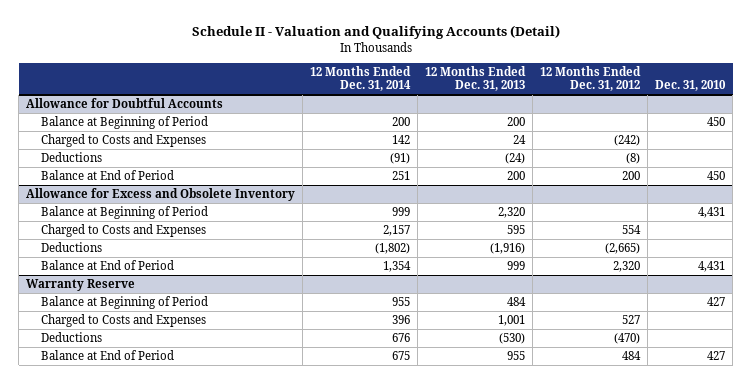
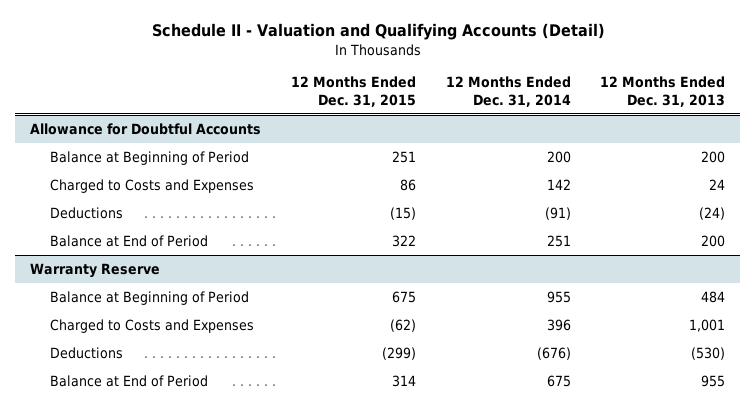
[540,65,642,92] 12 Months Ended Dec. 31, 2012 -> none
[655,80,727,92] Dec. 31, 2010 -> none
none -> [290,75,416,107] 12 Months Ended Dec. 31, 2015
[26,187,296,201] Allowance for Excess and Obsolete Inventory -> none
[41,205,209,219] Balance at Beginning of Period -> none
[41,223,207,237] Charged to Costs and Expenses -> none
[41,241,103,252] Deductions -> none
[41,259,175,270] Balance at End of Period -> none
[392,332,411,342] 676 -> [536,346,571,360] (676)

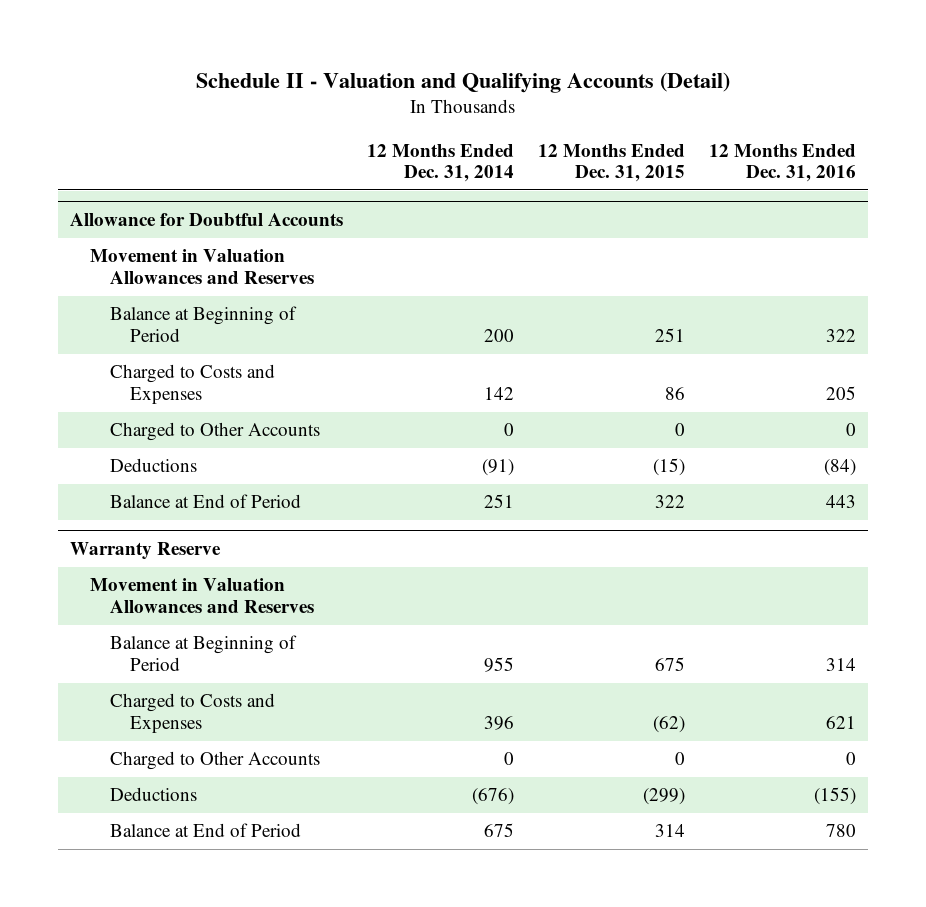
[600,75,726,107] 12 Months Ended Dec. 31, 2013 -> none
none -> [708,143,856,183] 12 Months Ended Dec. 31, 2016
none -> [90,249,314,284] Movement in Valuation Allowances and Reserves
none -> [109,422,320,442] Charged to Other Accounts
none -> [90,578,314,613] Movement in Valuation Allowances and Reserves
none -> [109,751,320,771] Charged to Other Accounts

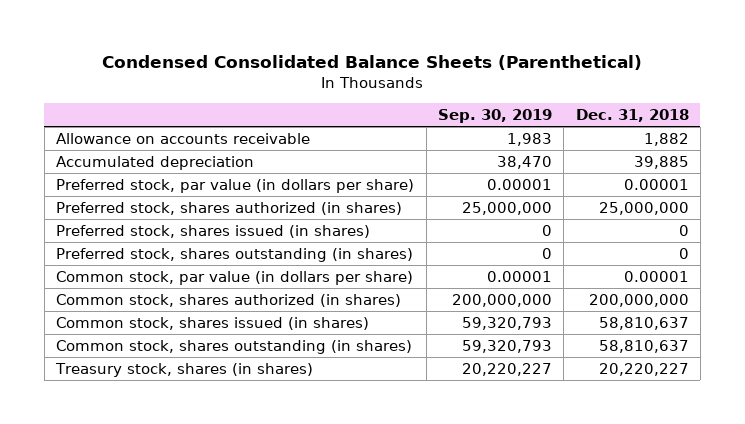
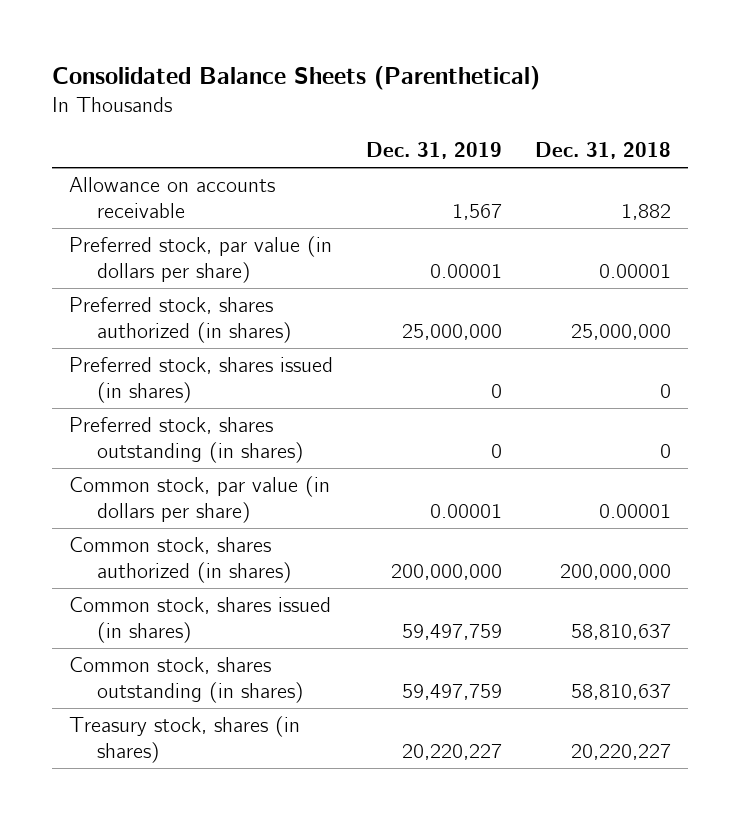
[102,54,643,70] Condensed Consolidated Balance Sheets (Parenthetical) -> [52,66,541,91] Consolidated Balance Sheets (Parenthetical)
[437,108,552,123] Sep. 30, 2019 -> none
none -> [365,142,502,160] Dec. 31, 2019
[56,156,255,171] Accumulated depreciation -> none

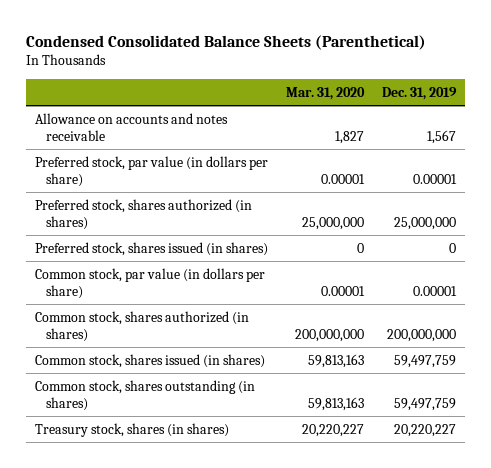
[52,66,541,91] Consolidated Balance Sheets (Parenthetical) -> [26,35,427,51] Condensed Consolidated Balance Sheets (Parenthetical)
[535,142,672,160] Dec. 31, 2018 -> none
none -> [286,86,366,100] Mar. 31, 2020
[68,177,275,219] Allowance on accounts receivable -> [35,112,229,141] Allowance on accounts and notes receivable
[68,417,305,464] Preferred stock, shares outstanding (in shares) -> none

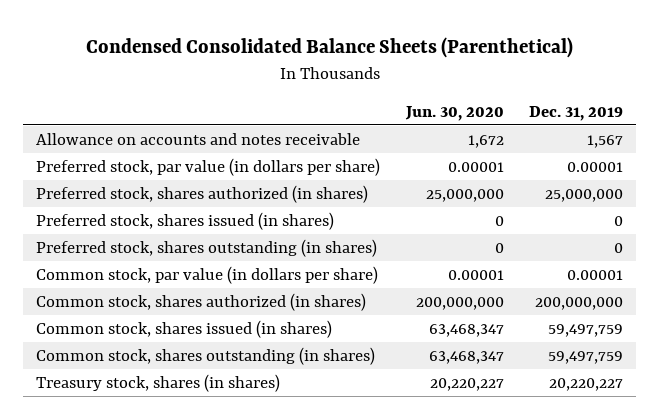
[286,86,366,100] Mar. 31, 2020 -> none
none -> [404,105,504,121] Jun. 30, 2020
none -> [36,238,378,257] Preferred stock, shares outstanding (in shares)

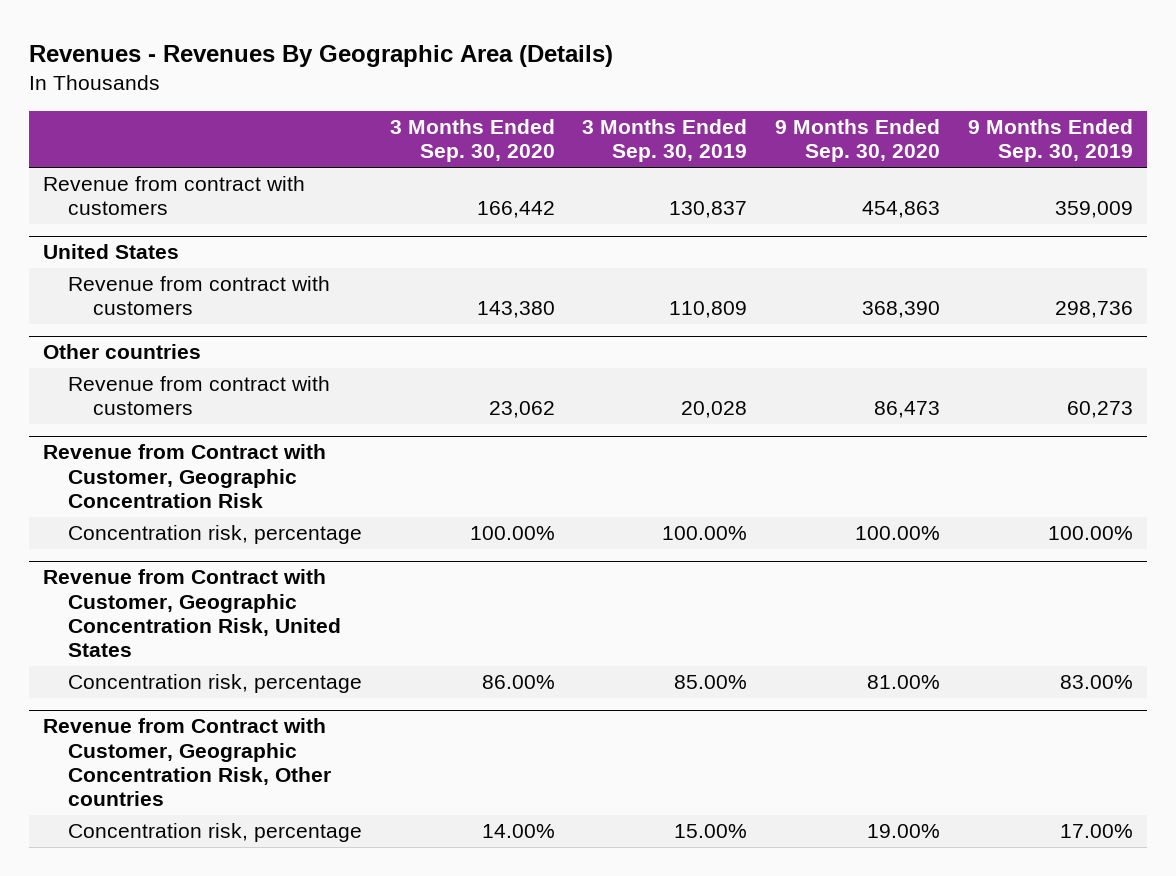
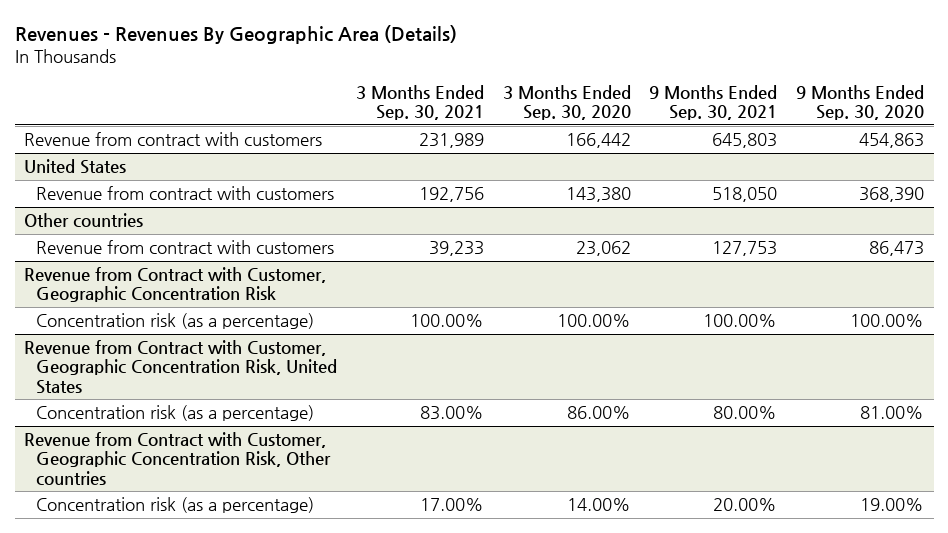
[582,119,748,163] 3 Months Ended Sep. 30, 2019 -> none
[967,119,1133,163] 9 Months Ended Sep. 30, 2019 -> none
none -> [355,84,484,121] 3 Months Ended Sep. 30, 2021
none -> [649,84,778,121] 9 Months Ended Sep. 30, 2021
[68,525,363,545] Concentration risk, percentage -> [36,313,315,330] Concentration risk (as a percentage)
[68,674,363,694] Concentration risk, percentage -> [36,405,315,422] Concentration risk (as a percentage)
[68,823,363,843] Concentration risk, percentage -> [36,497,315,514] Concentration risk (as a percentage)

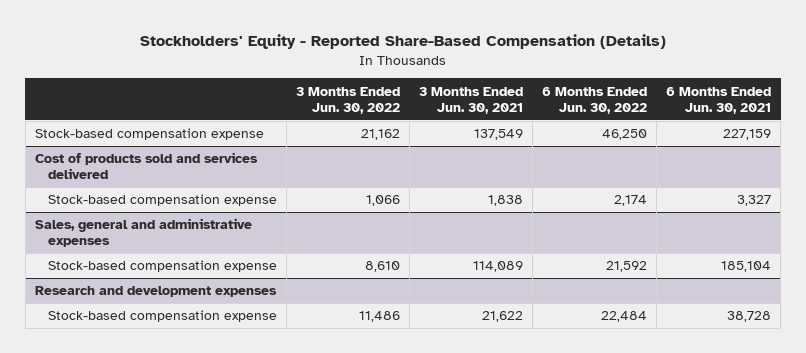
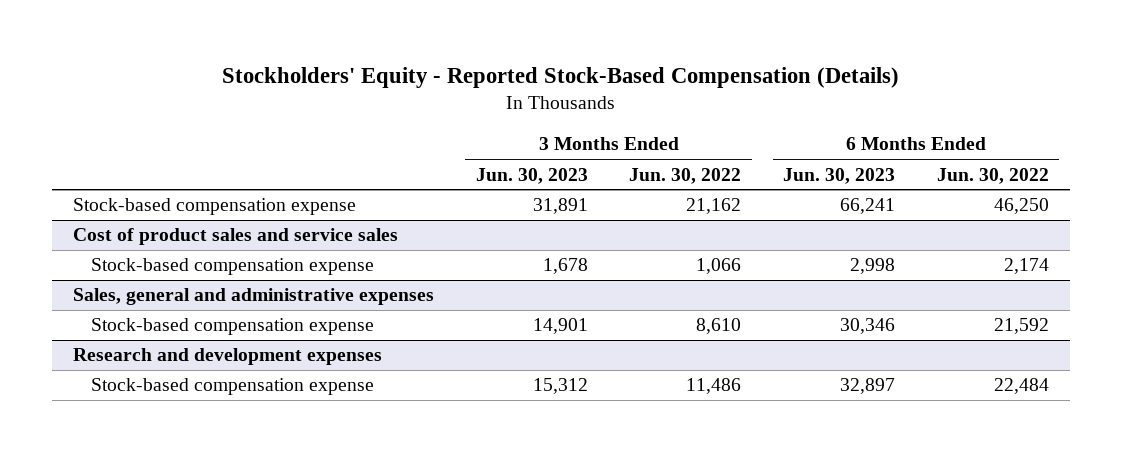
[140,34,667,50] Stockholders' Equity - Reported Share-Based Compensation (Details) -> [221,66,899,88] Stockholders' Equity - Reported Stock-Based Compensation (Details)
[418,86,523,114] 3 Months Ended Jun. 30, 2021 -> none
[666,86,772,114] 6 Months Ended Jun. 30, 2021 -> none
none -> [475,167,588,184] Jun. 30, 2023
none -> [783,167,896,184] Jun. 30, 2023
[34,152,258,180] Cost of products sold and services delivered -> [73,228,399,246] Cost of product sales and service sales

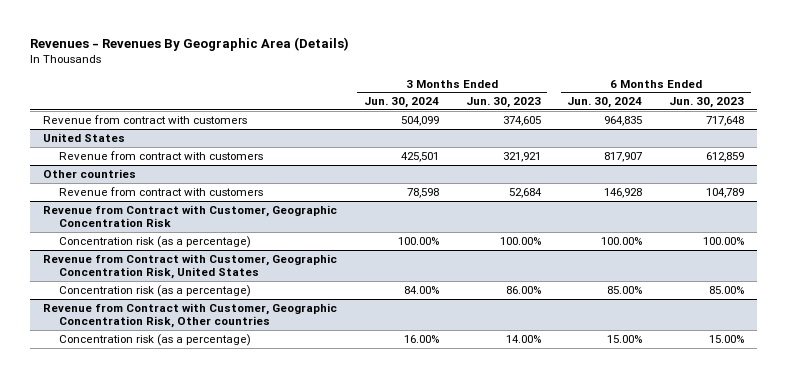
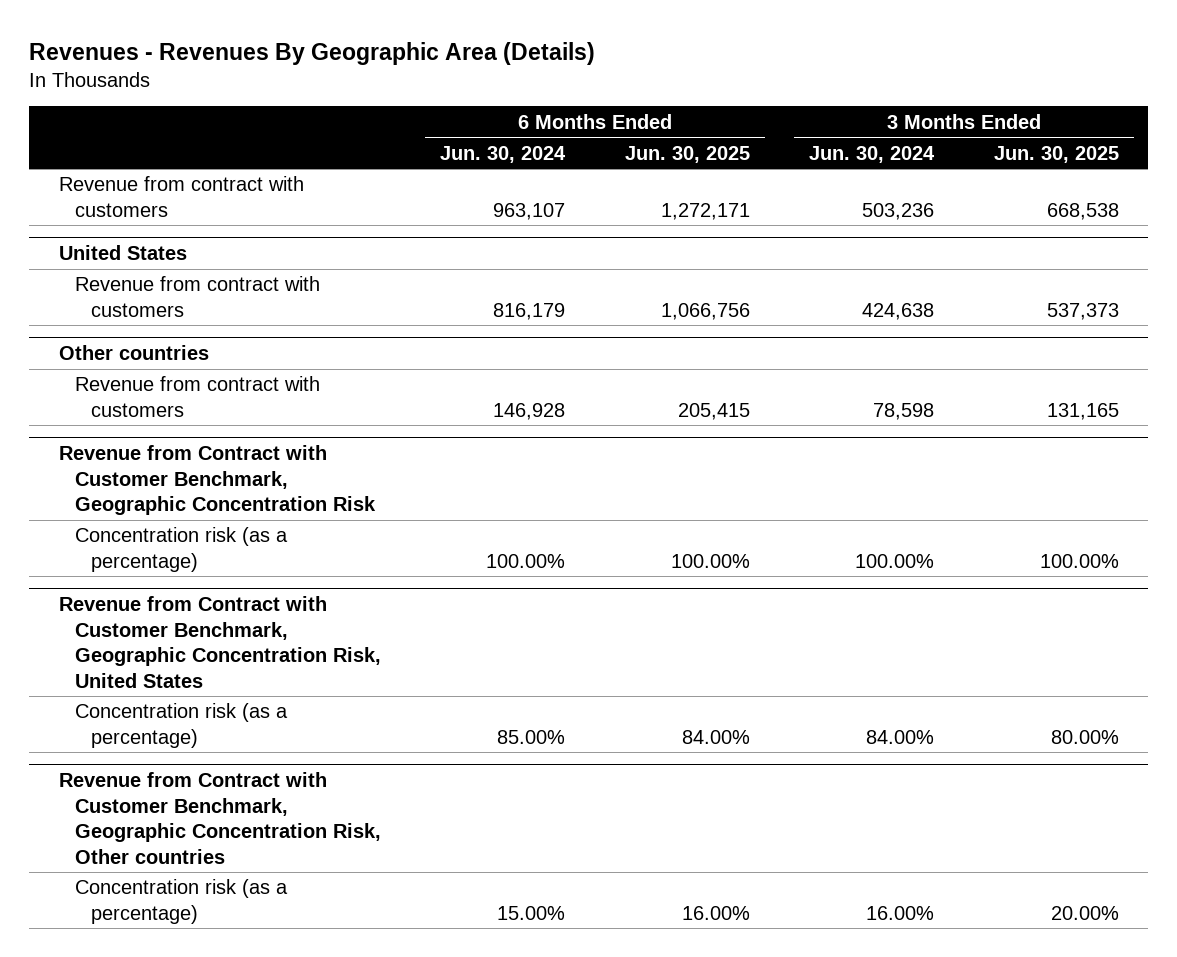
[465,97,541,109] Jun. 30, 2023 -> none
[668,97,744,109] Jun. 30, 2023 -> none
none -> [624,145,750,163] Jun. 30, 2025
none -> [993,145,1119,163] Jun. 30, 2025
[401,115,440,126] 504,099 -> [862,202,935,220] 503,236
[604,115,643,126] 964,835 -> [493,202,566,220] 963,107
[401,151,440,162] 425,501 -> [862,302,935,320] 424,638
[604,151,643,162] 817,907 -> [493,302,566,320] 816,179
[43,204,338,228] Revenue from Contract with Customer, Geographic Concentration Risk -> [58,445,376,516] Revenue from Contract with Customer Benchmark, Geographic Concentration Risk
[43,253,338,280] Revenue from Contract with Customer, Geographic Concentration Risk, United States -> [58,596,381,688] Revenue from Contract with Customer Benchmark, Geographic Concentration Risk, United States
[43,302,338,329] Revenue from Contract with Customer, Geographic Concentration Risk, Other countries -> [58,772,381,864] Revenue from Contract with Customer Benchmark, Geographic Concentration Risk, Other countries

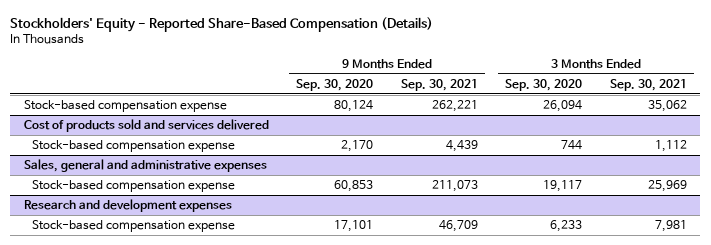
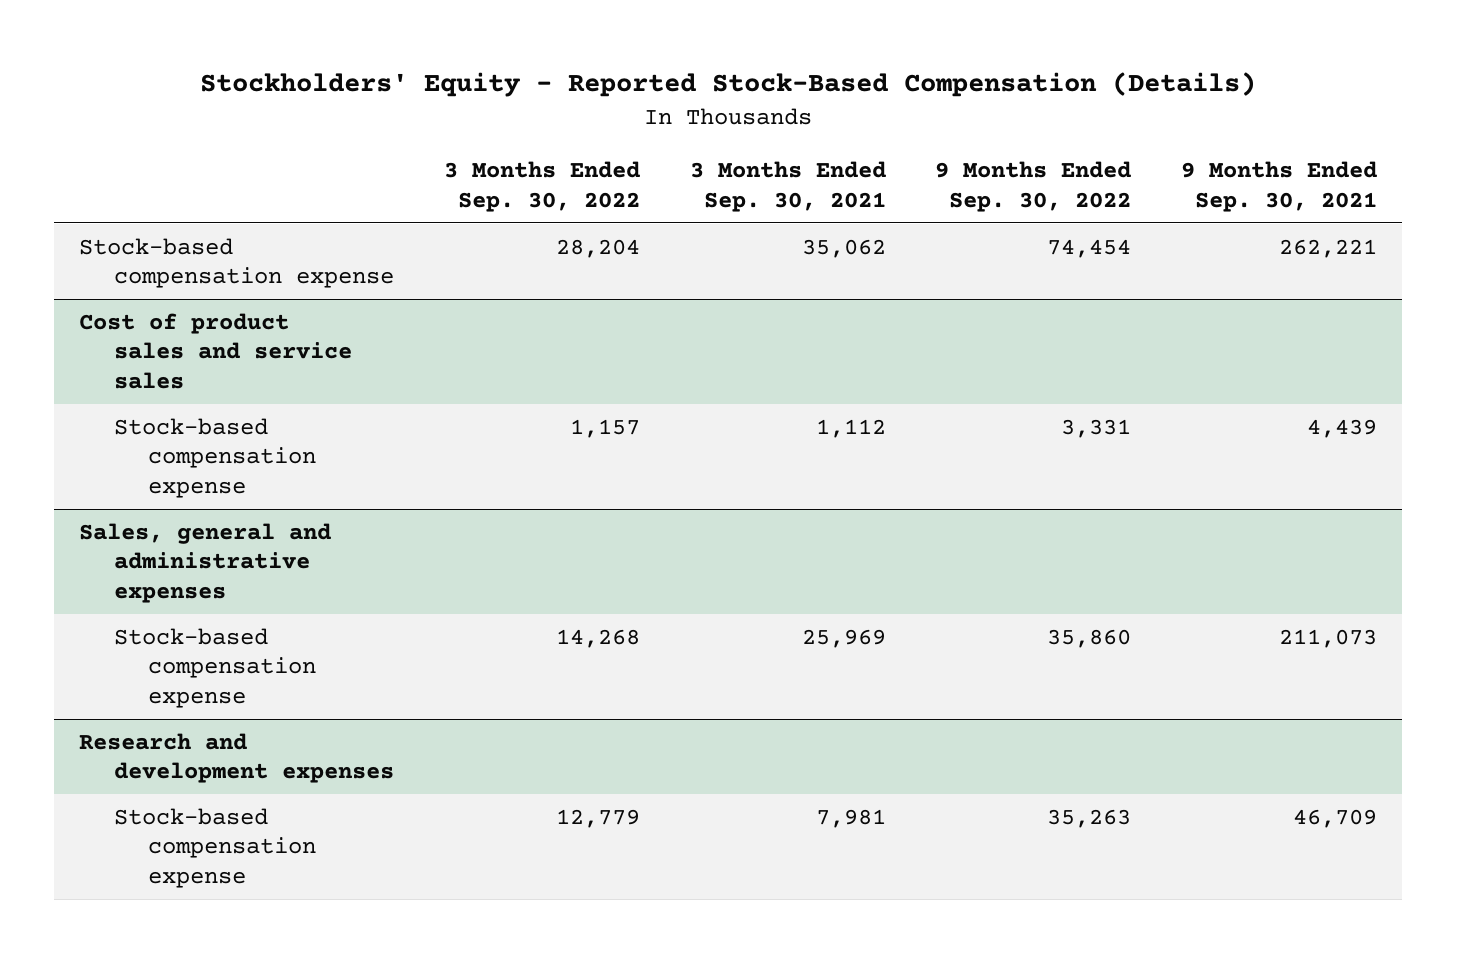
[10,16,434,32] Stockholders' Equity - Reported Share-Based Compensation (Details) -> [200,72,1257,98] Stockholders' Equity - Reported Stock-Based Compensation (Details)
[296,78,374,91] Sep. 30, 2020 -> none
[505,78,583,91] Sep. 30, 2020 -> none
none -> [443,161,640,212] 3 Months Ended Sep. 30, 2022
none -> [935,161,1132,212] 9 Months Ended Sep. 30, 2022
[23,118,269,132] Cost of products sold and services delivered -> [79,312,352,389] Cost of product sales and service sales

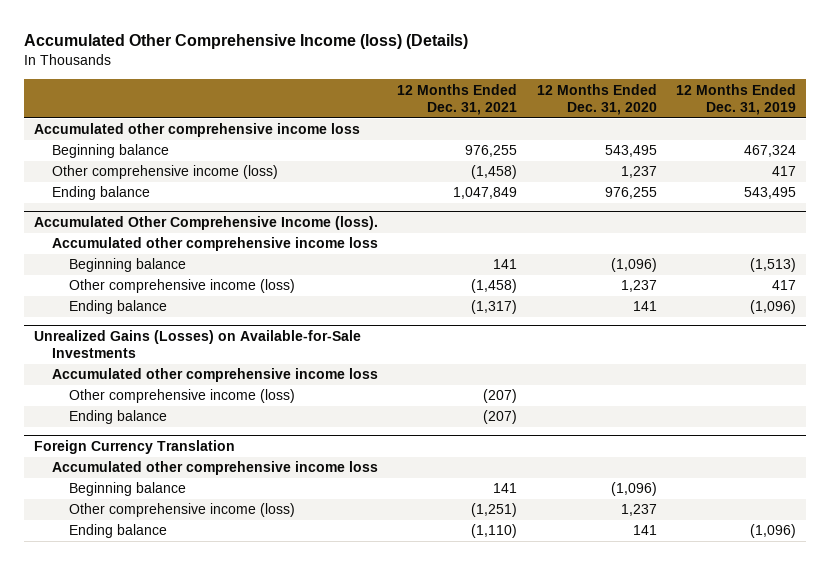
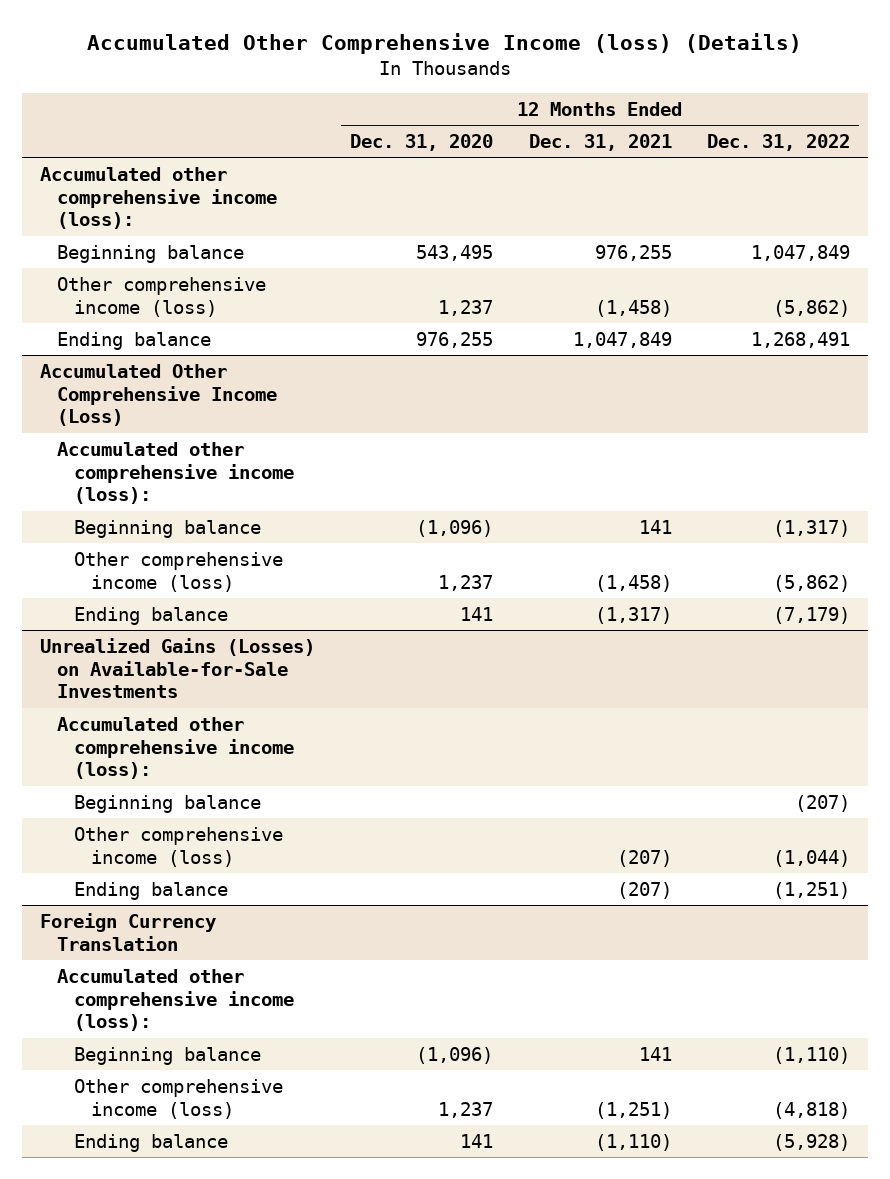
[676,83,797,115] 12 Months Ended Dec. 31, 2019 -> none
none -> [707,134,851,152] Dec. 31, 2022
[33,123,360,138] Accumulated other comprehensive income loss -> [39,166,277,230] Accumulated other comprehensive income (loss):
[33,216,378,231] Accumulated Other Comprehensive Income (loss). -> [39,363,277,427] Accumulated Other Comprehensive Income (Loss)
[51,237,378,252] Accumulated other comprehensive income loss -> [56,441,294,505] Accumulated other comprehensive income (loss):
[51,368,378,383] Accumulated other comprehensive income loss -> [56,716,294,780] Accumulated other comprehensive income (loss):
none -> [73,794,261,813] Beginning balance
[51,461,378,476] Accumulated other comprehensive income loss -> [56,968,294,1032] Accumulated other comprehensive income (loss):

